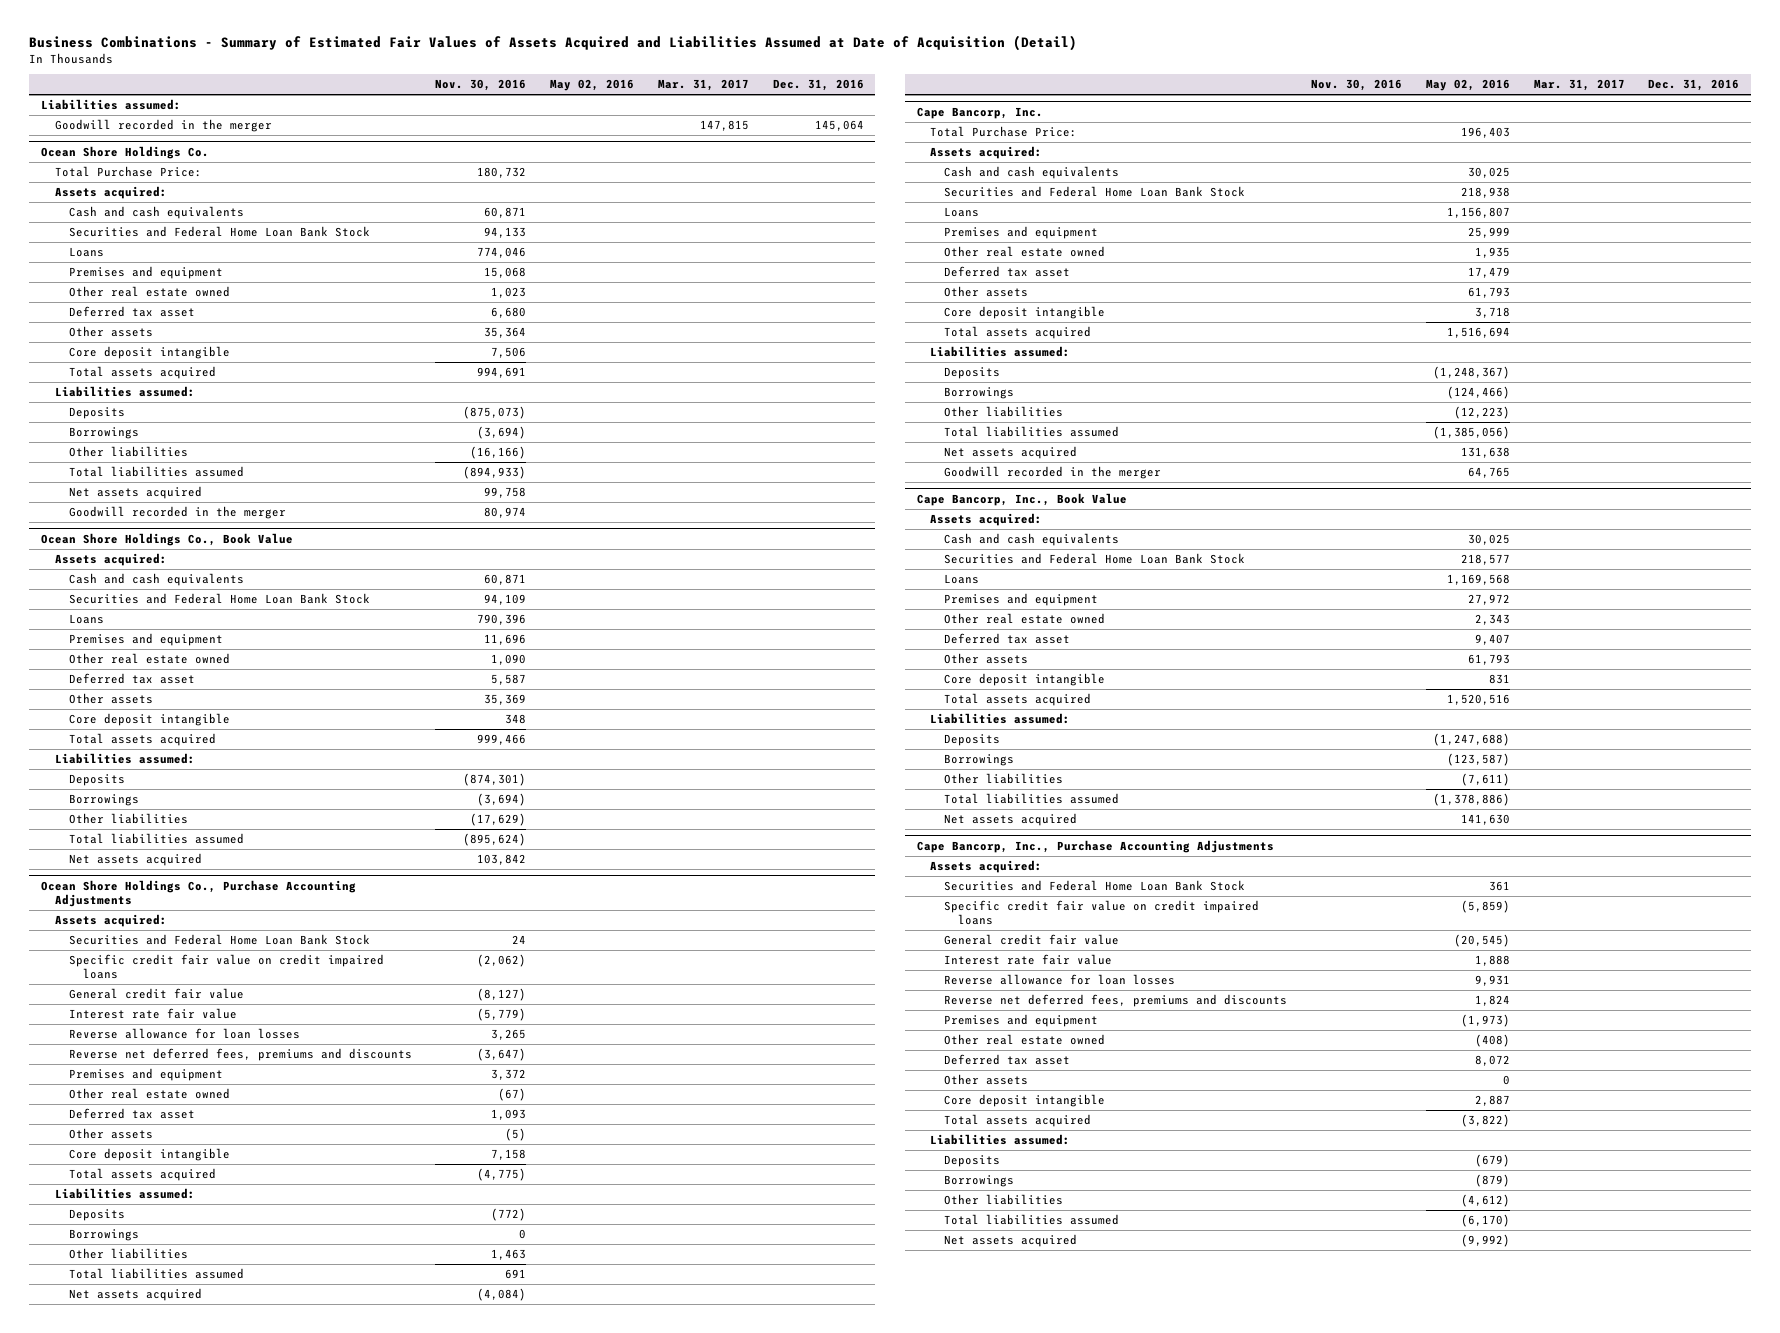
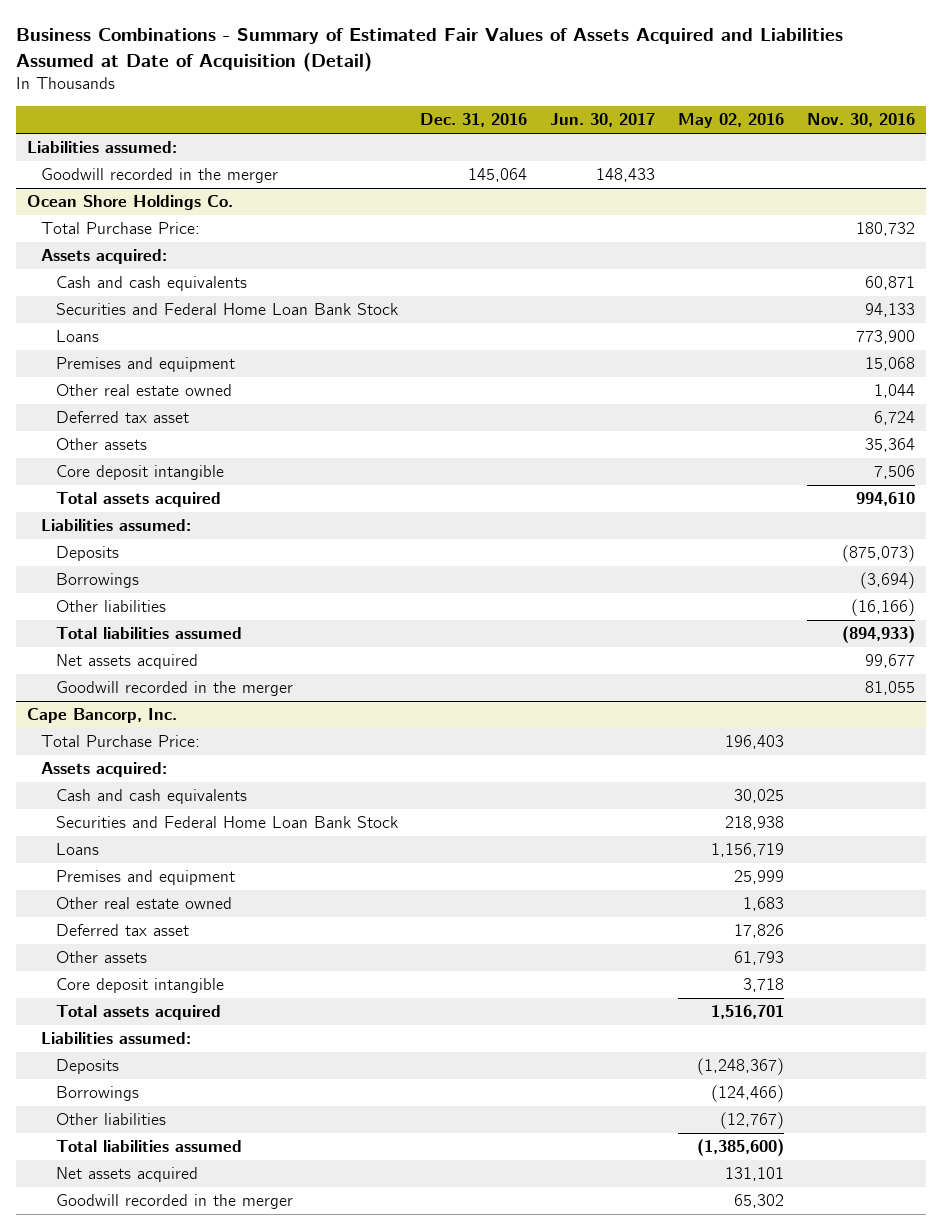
[657,79,749,92] Mar. 31, 2017 -> none
none -> [550,113,656,128] Jun. 30, 2017
[477,246,527,258] 774,046 -> [855,330,915,345] 773,900
[491,286,527,298] 1,023 -> [873,384,915,399] 1,044
[491,306,527,318] 6,680 -> [873,411,915,426] 6,724
[477,366,527,378] 994,691 -> [855,492,915,507] 994,610
[40,532,293,546] Ocean Shore Holdings Co., Book Value -> none
[54,552,167,566] Assets acquired: -> none
[68,572,244,586] Cash and cash equivalents -> none
[68,592,370,604] Securities and Federal Home Loan Bank Stock -> none
[68,613,104,624] Loans -> none
[68,632,223,646] Premises and equipment -> none
[68,652,230,664] Other real estate owned -> none
[68,672,195,684] Deferred tax asset -> none
[68,692,153,704] Other assets -> none
[68,712,230,726] Core deposit intangible -> none
[68,732,216,746] Total assets acquired -> none
[54,752,195,764] Liabilities assumed: -> none
[68,773,125,786] Deposits -> none
[68,793,139,806] Borrowings -> none
[68,812,188,824] Other liabilities -> none
[68,832,244,844] Total liabilities assumed -> none
[68,852,202,866] Net assets acquired -> none
[40,879,356,907] Ocean Shore Holdings Co., Purchase Accounting Adjustments -> none
[54,913,167,927] Assets acquired: -> none
[68,933,370,945] Securities and Federal Home Loan Bank Stock -> none
[68,953,384,979] Specific credit fair value on credit impaired loans -> none
[68,987,244,999] General credit fair value -> none
[68,1007,237,1019] Interest rate fair value -> none
[68,1027,300,1039] Reverse allowance for loan losses -> none
[68,1047,412,1061] Reverse net deferred fees, premiums and discounts -> none
[68,1067,223,1081] Premises and equipment -> none
[68,1087,230,1099] Other real estate owned -> none
[68,1107,195,1119] Deferred tax asset -> none
[68,1127,153,1139] Other assets -> none
[68,1147,230,1161] Core deposit intangible -> none
[68,1167,216,1181] Total assets acquired -> none
[54,1187,195,1199] Liabilities assumed: -> none
[68,1208,125,1221] Deposits -> none
[68,1228,139,1241] Borrowings -> none
[68,1247,188,1259] Other liabilities -> none
[68,1267,244,1279] Total liabilities assumed -> none
[68,1287,202,1301] Net assets acquired -> none
[484,486,527,498] 99,758 -> [864,654,915,669] 99,677
[484,506,527,518] 80,974 -> [864,681,915,696] 81,055
[1446,206,1510,218] 1,156,807 -> [710,843,784,858] 1,156,719
[1474,246,1510,258] 1,935 -> [742,897,784,912] 1,683
[1467,266,1510,278] 17,479 -> [733,924,784,939] 17,826
[1446,326,1510,338] 1,516,694 -> [710,1005,784,1020] 1,516,701
[916,492,1127,506] Cape Bancorp, Inc., Book Value -> none
[930,512,1043,526] Assets acquired: -> none
[944,532,1120,546] Cash and cash equivalents -> none
[944,552,1246,564] Securities and Federal Home Loan Bank Stock -> none
[944,573,980,584] Loans -> none
[944,592,1099,606] Premises and equipment -> none
[944,612,1106,624] Other real estate owned -> none
[944,632,1071,644] Deferred tax asset -> none
[944,652,1029,664] Other assets -> none
[944,672,1106,686] Core deposit intangible -> none
[944,692,1092,706] Total assets acquired -> none
[930,712,1071,724] Liabilities assumed: -> none
[944,733,1001,746] Deposits -> none
[944,753,1015,766] Borrowings -> none
[944,772,1064,784] Other liabilities -> none
[944,792,1120,804] Total liabilities assumed -> none
[944,812,1078,826] Net assets acquired -> none
[916,839,1274,853] Cape Bancorp, Inc., Purchase Accounting Adjustments -> none
[930,859,1043,873] Assets acquired: -> none
[944,879,1246,891] Securities and Federal Home Loan Bank Stock -> none
[944,899,1260,925] Specific credit fair value on credit impaired loans -> none
[944,933,1120,945] General credit fair value -> none
[944,953,1113,965] Interest rate fair value -> none
[944,973,1176,985] Reverse allowance for loan losses -> none
[944,993,1288,1007] Reverse net deferred fees, premiums and discounts -> none
[944,1013,1099,1027] Premises and equipment -> none
[944,1033,1106,1045] Other real estate owned -> none
[944,1053,1071,1065] Deferred tax asset -> none
[944,1073,1029,1085] Other assets -> none
[944,1093,1106,1107] Core deposit intangible -> none
[944,1113,1092,1127] Total assets acquired -> none
[930,1133,1071,1145] Liabilities assumed: -> none
[944,1154,1001,1167] Deposits -> none
[944,1174,1015,1187] Borrowings -> none
[944,1193,1064,1205] Other liabilities -> none
[944,1213,1120,1225] Total liabilities assumed -> none
[944,1233,1078,1247] Net assets acquired -> none
[1453,405,1510,419] (12,223) -> [719,1112,784,1130] (12,767)
[1432,425,1510,439] (1,385,056) -> [696,1139,784,1157] (1,385,600)
[1460,446,1510,458] 131,638 -> [724,1167,784,1182] 131,101
[1467,466,1510,478] 64,765 -> [733,1194,784,1209] 65,302

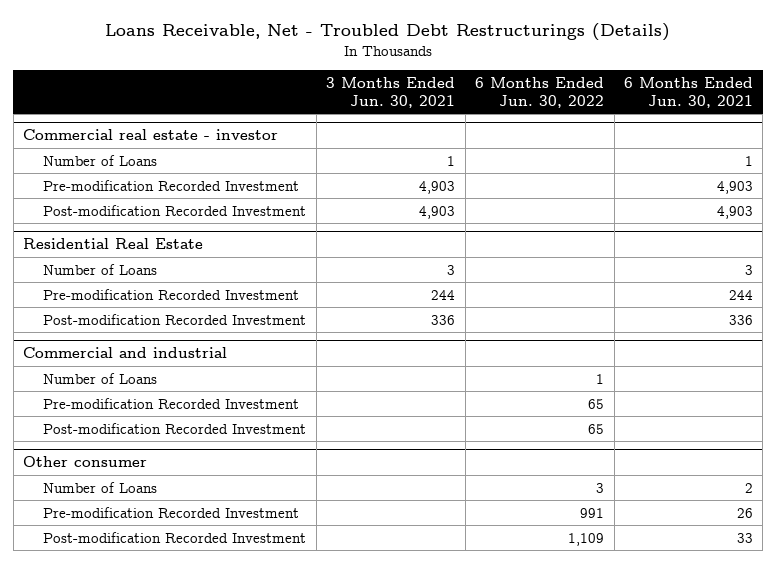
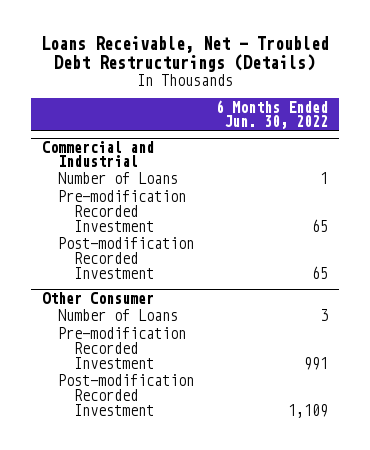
[326,76,456,108] 3 Months Ended Jun. 30, 2021 -> none
[623,76,753,108] 6 Months Ended Jun. 30, 2021 -> none
[23,129,279,141] Commercial real estate - investor -> none
[43,154,158,166] Number of Loans -> none
[43,179,300,191] Pre-modification Recorded Investment -> none
[43,204,307,216] Post-modification Recorded Investment -> none
[23,238,204,250] Residential Real Estate -> none
[43,263,158,275] Number of Loans -> none
[43,288,300,300] Pre-modification Recorded Investment -> none
[43,313,307,325] Post-modification Recorded Investment -> none
[23,347,228,359] Commercial and industrial -> [41,140,154,168] Commercial and Industrial
[23,456,148,468] Other consumer -> [41,291,154,304] Other Consumer

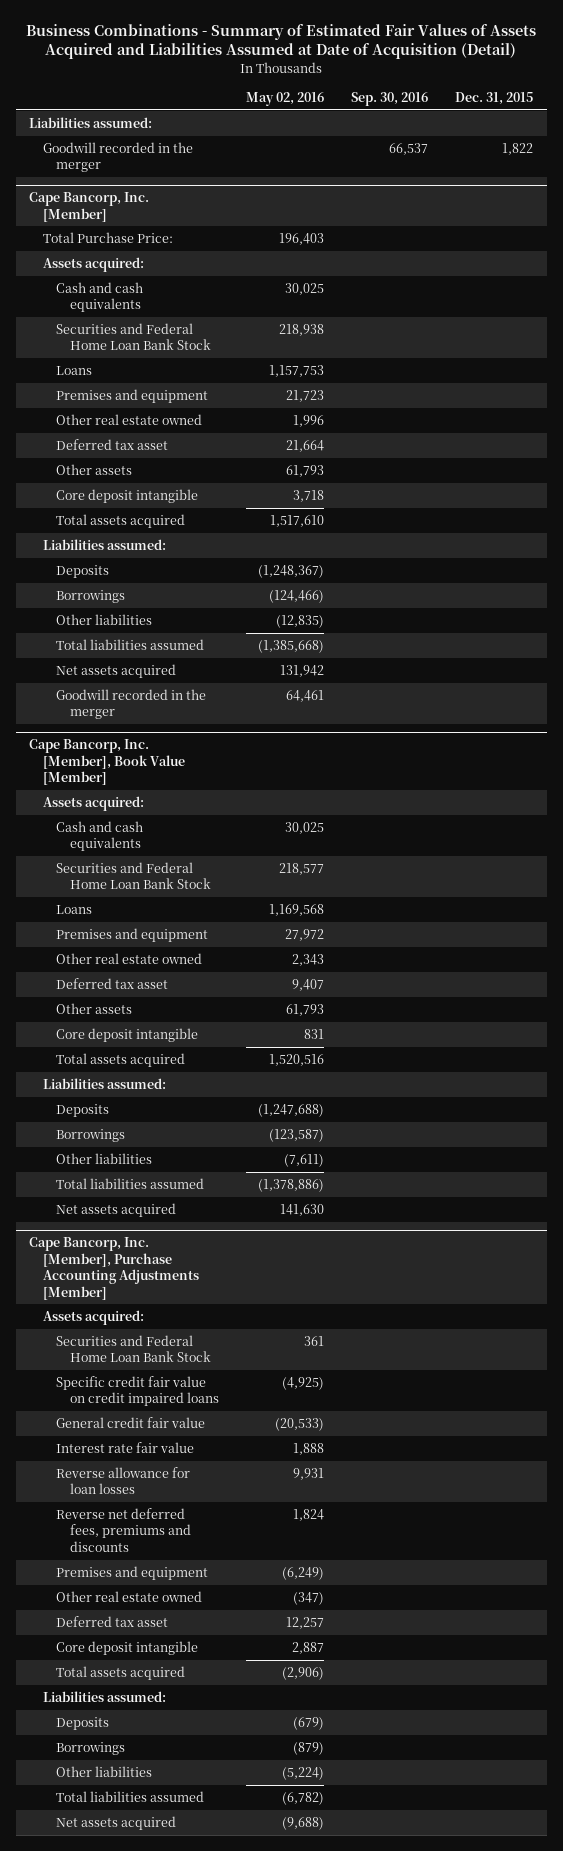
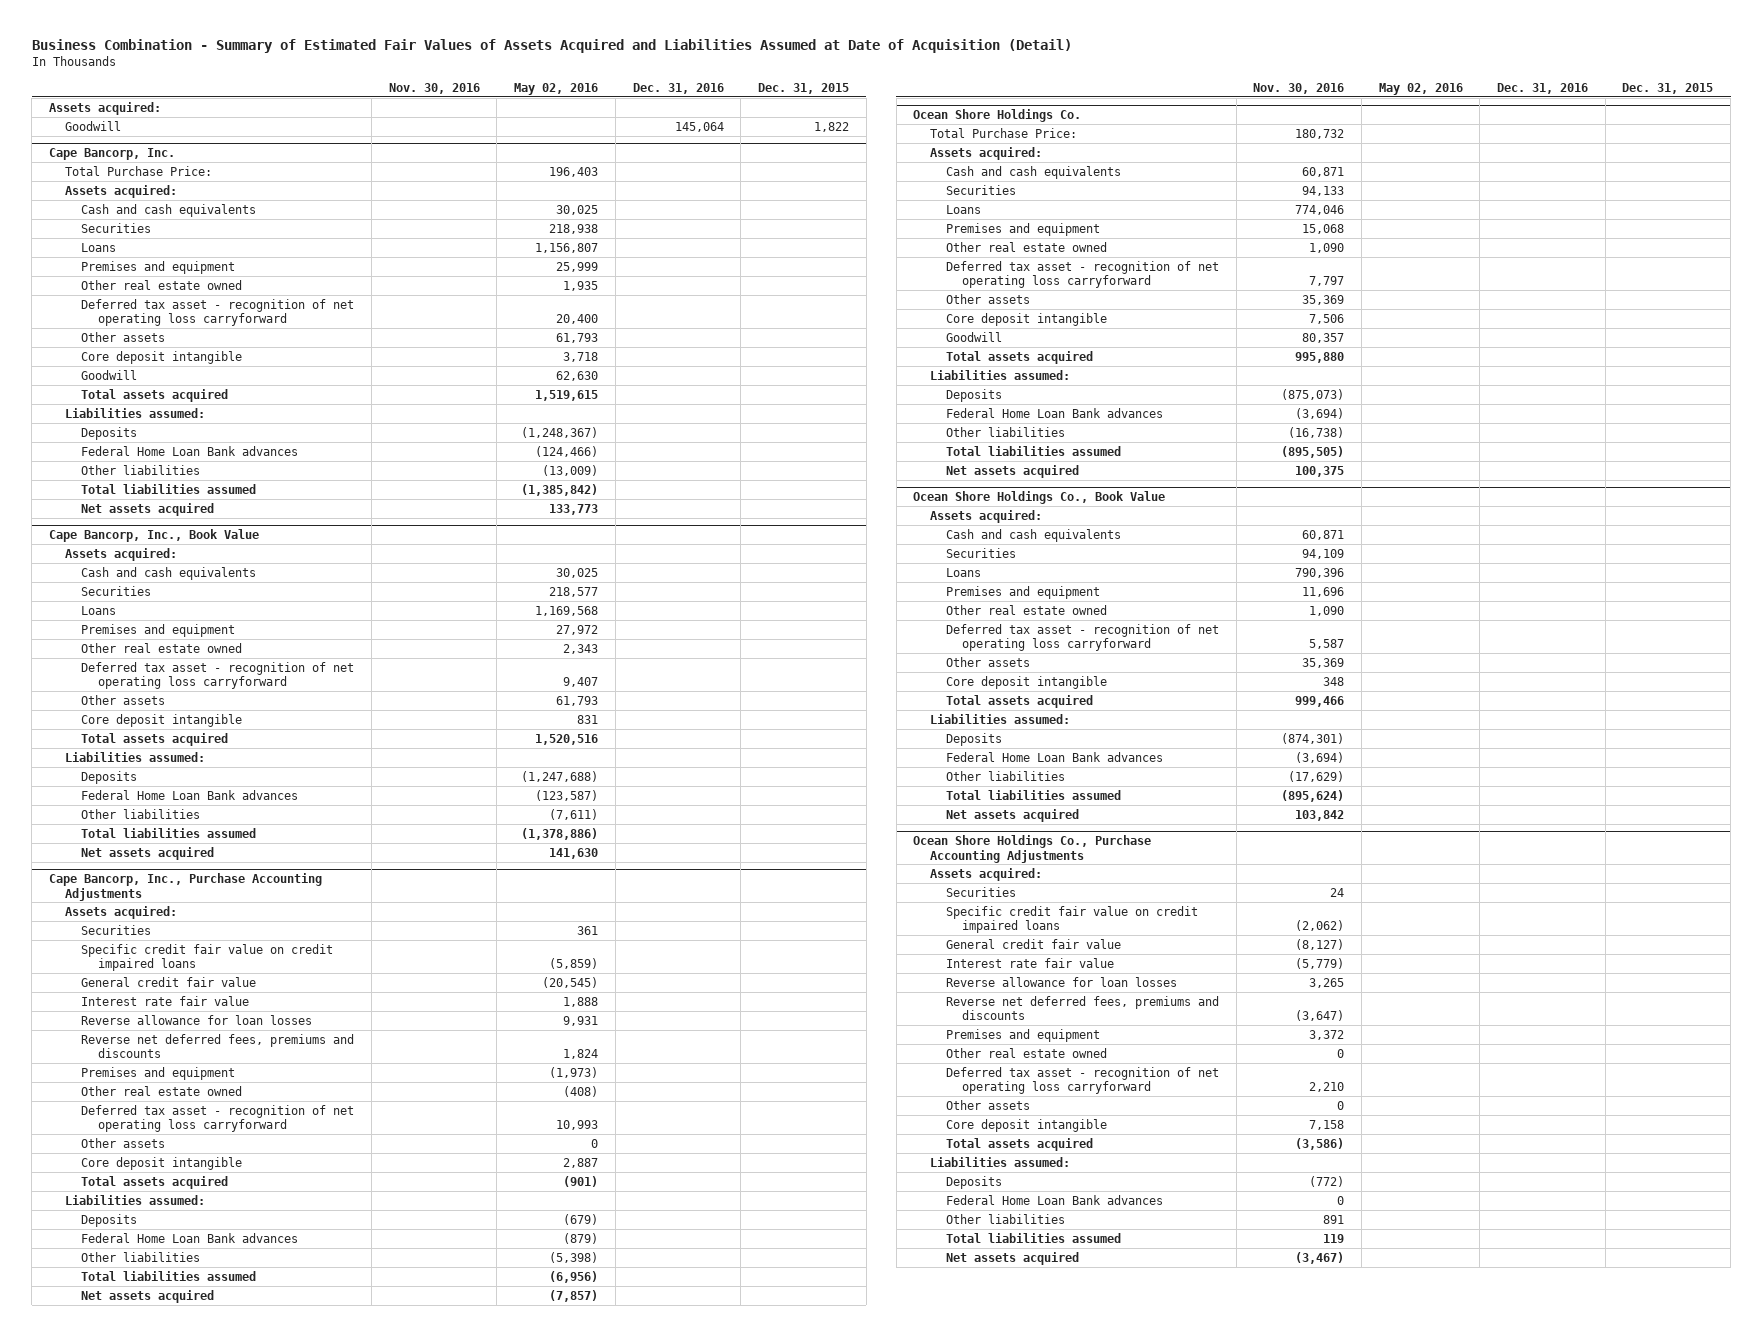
[26,23,537,60] Business Combinations - Summary of Estimated Fair Values of Assets Acquired and Liabilities Assumed at Date of Acquisition (Detail) -> [31,39,1072,54] Business Combination - Summary of Estimated Fair Values of Assets Acquired and Liabilities Assumed at Date of Acquisition (Detail)
[350,92,428,107] Sep. 30, 2016 -> none
none -> [388,82,480,94] Nov. 30, 2016
none -> [632,82,724,94] Dec. 31, 2016
[29,116,153,128] Liabilities assumed: -> none
none -> [48,101,161,115] Assets acquired:
[42,141,193,173] Goodwill recorded in the merger -> [65,120,122,131] Goodwill
[29,192,150,222] Cape Bancorp, Inc. [Member] -> [48,147,175,160] Cape Bancorp, Inc.
[56,322,211,351] Securities and Federal Home Loan Bank Stock -> [81,222,152,233] Securities
[268,364,324,377] 1,157,753 -> [535,242,599,253] 1,156,807
[285,389,324,402] 21,723 -> [556,261,599,272] 25,999
[292,414,324,427] 1,996 -> [563,280,599,291] 1,935
[56,438,169,450] Deferred tax asset -> [81,298,355,327] Deferred tax asset - recognition of net operating loss carryforward
[285,439,324,452] 21,664 -> [556,314,599,325] 20,400
none -> [81,369,138,380] Goodwill
[269,514,324,527] 1,517,610 -> [535,389,599,401] 1,519,615
[56,688,207,720] Goodwill recorded in the merger -> none
[56,589,126,603] Borrowings -> [81,445,299,456] Federal Home Loan Bank advances
[275,614,324,628] (12,835) -> [542,464,599,476] (13,009)
[257,639,324,653] (1,385,668) -> [521,483,599,496] (1,385,842)
[279,664,324,677] 131,942 -> [549,503,599,515] 133,773
[29,739,185,786] Cape Bancorp, Inc. [Member], Book Value [Member] -> [48,528,259,542] Cape Bancorp, Inc., Book Value
[56,861,211,890] Securities and Federal Home Loan Bank Stock -> [81,585,152,596] Securities
[56,977,169,989] Deferred tax asset -> [81,661,355,690] Deferred tax asset - recognition of net operating loss carryforward
[56,1128,126,1142] Borrowings -> [81,789,299,800] Federal Home Loan Bank advances
[29,1237,199,1300] Cape Bancorp, Inc. [Member], Purchase Accounting Adjustments [Member] -> [48,872,322,901] Cape Bancorp, Inc., Purchase Accounting Adjustments
[56,1334,211,1363] Securities and Federal Home Loan Bank Stock -> [81,924,152,935] Securities
[281,1376,324,1390] (4,925) -> [549,958,599,970] (5,859)
[274,1417,324,1431] (20,533) -> [542,976,599,988] (20,545)
[281,1566,324,1580] (6,249) -> [549,1066,599,1078] (1,973)
[292,1591,324,1605] (347) -> [563,1085,599,1097] (408)
[56,1615,169,1627] Deferred tax asset -> [81,1104,355,1133] Deferred tax asset - recognition of net operating loss carryforward
[285,1616,324,1629] 12,257 -> [556,1120,599,1131] 10,993
none -> [81,1137,166,1148] Other assets
[281,1666,324,1680] (2,906) -> [563,1175,599,1187] (901)
[56,1741,126,1755] Borrowings -> [81,1232,299,1243] Federal Home Loan Bank advances
[281,1766,324,1780] (5,224) -> [549,1251,599,1263] (5,398)
[281,1791,324,1805] (6,782) -> [549,1270,599,1283] (6,956)
[281,1816,324,1830] (9,688) -> [549,1289,599,1302] (7,857)
none -> [913,108,1082,122] Ocean Shore Holdings Co.
none -> [929,127,1077,138] Total Purchase Price:
none -> [929,146,1042,160] Assets acquired:
none -> [945,165,1121,179] Cash and cash equivalents
none -> [945,184,1016,195] Securities
none -> [945,204,981,214] Loans
none -> [945,222,1100,236] Premises and equipment
none -> [945,241,1107,252] Other real estate owned
none -> [945,260,1219,289] Deferred tax asset - recognition of net operating loss carryforward
none -> [945,293,1030,304] Other assets
none -> [945,312,1107,326] Core deposit intangible
none -> [945,331,1002,342] Goodwill
none -> [945,350,1093,364] Total assets acquired
none -> [929,369,1070,380] Liabilities assumed:
none -> [945,388,1002,402] Deposits
none -> [945,407,1163,418] Federal Home Loan Bank advances
none -> [945,426,1065,437] Other liabilities
none -> [945,445,1121,456] Total liabilities assumed
none -> [945,464,1079,478] Net assets acquired
none -> [913,490,1166,504] Ocean Shore Holdings Co., Book Value
none -> [929,509,1042,523] Assets acquired:
none -> [945,528,1121,542] Cash and cash equivalents
none -> [945,547,1016,558] Securities
none -> [945,567,981,577] Loans
none -> [945,585,1100,599] Premises and equipment
none -> [945,604,1107,615] Other real estate owned
none -> [945,623,1219,652] Deferred tax asset - recognition of net operating loss carryforward
none -> [945,656,1030,667] Other assets
none -> [945,675,1107,689] Core deposit intangible
none -> [945,694,1093,708] Total assets acquired
none -> [929,713,1070,724] Liabilities assumed:
none -> [945,732,1002,746] Deposits
none -> [945,751,1163,762] Federal Home Loan Bank advances
none -> [945,770,1065,781] Other liabilities
none -> [945,789,1121,800] Total liabilities assumed
none -> [945,808,1079,822] Net assets acquired
none -> [913,834,1152,863] Ocean Shore Holdings Co., Purchase Accounting Adjustments
none -> [929,867,1042,881] Assets acquired:
none -> [945,886,1016,897] Securities
none -> [945,905,1198,934] Specific credit fair value on credit impaired loans
none -> [945,938,1121,949] General credit fair value
none -> [945,957,1114,968] Interest rate fair value
none -> [945,976,1177,987] Reverse allowance for loan losses
none -> [945,995,1219,1021] Reverse net deferred fees, premiums and discounts
none -> [945,1028,1100,1042] Premises and equipment
none -> [945,1047,1107,1058] Other real estate owned
none -> [945,1066,1219,1095] Deferred tax asset - recognition of net operating loss carryforward
none -> [945,1099,1030,1110] Other assets
none -> [945,1118,1107,1132] Core deposit intangible
none -> [945,1137,1093,1151] Total assets acquired
none -> [929,1156,1070,1167] Liabilities assumed:
none -> [945,1175,1002,1189] Deposits
none -> [945,1194,1163,1205] Federal Home Loan Bank advances
none -> [945,1213,1065,1224] Other liabilities
none -> [945,1232,1121,1243] Total liabilities assumed
none -> [945,1251,1079,1265] Net assets acquired

